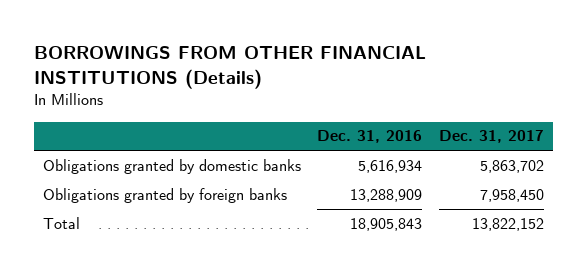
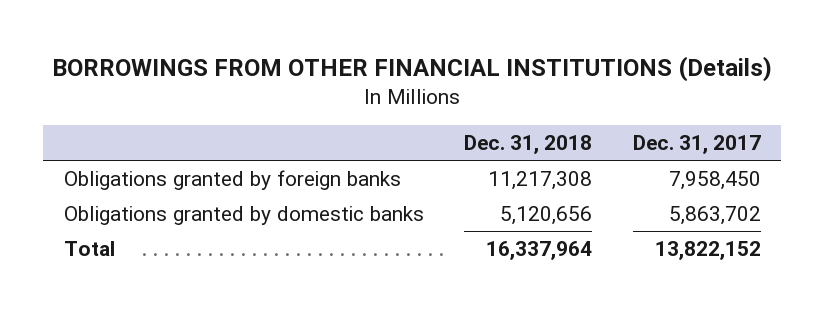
[317,130,423,144] Dec. 31, 2016 -> none
none -> [464,135,593,155] Dec. 31, 2018
[42,158,301,174] Obligations granted by domestic banks -> [63,205,424,225] Obligations granted by domestic banks

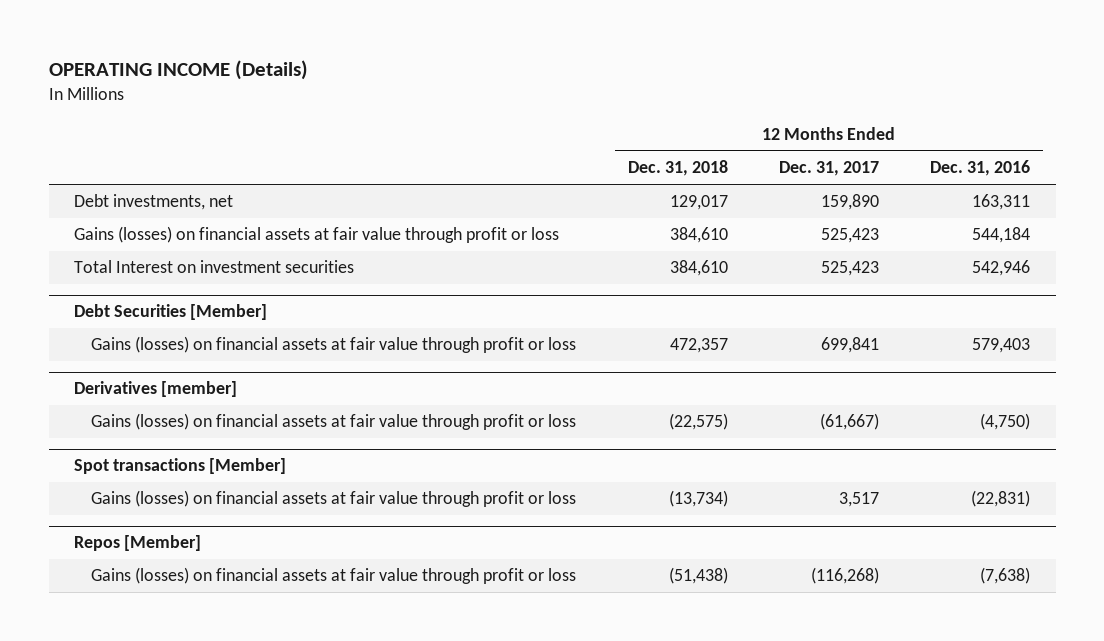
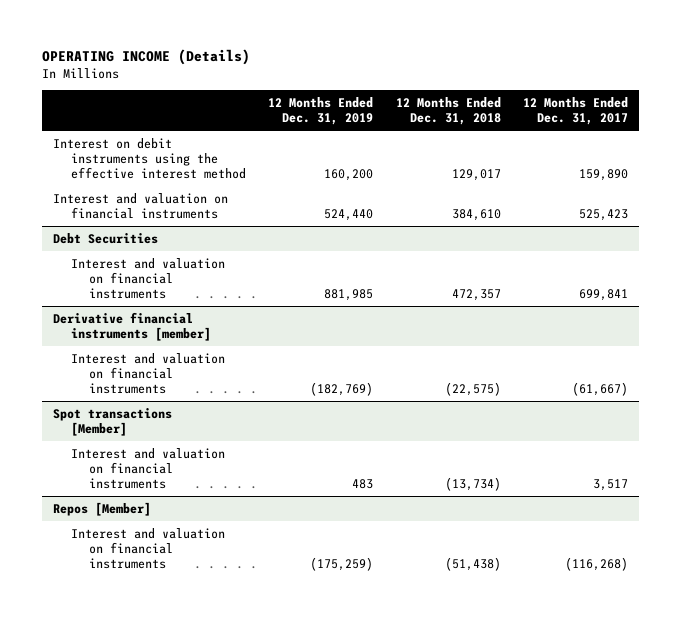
[930,160,1031,177] Dec. 31, 2016 -> none
none -> [268,96,374,126] 12 Months Ended Dec. 31, 2019
[74,226,560,244] Gains (losses) on financial assets at fair value through profit or loss -> none
[74,194,234,211] Debt investments, net -> [53,137,246,180] Interest on debit instruments using the effective interest method
[74,260,355,274] Total Interest on investment securities -> [53,192,229,219] Interest and valuation on financial instruments
[74,304,268,321] Debt Securities [Member] -> [53,232,159,244] Debt Securities
[91,336,577,354] Gains (losses) on financial assets at fair value through profit or loss -> [70,257,225,300] Interest and valuation on financial instruments
[74,381,238,398] Derivatives [member] -> [53,311,211,341] Derivative financial instruments [member]
[91,413,577,431] Gains (losses) on financial assets at fair value through profit or loss -> [70,352,225,395] Interest and valuation on financial instruments
[91,490,577,508] Gains (losses) on financial assets at fair value through profit or loss -> [70,447,225,490] Interest and valuation on financial instruments
[91,567,577,585] Gains (losses) on financial assets at fair value through profit or loss -> [70,527,225,570] Interest and valuation on financial instruments

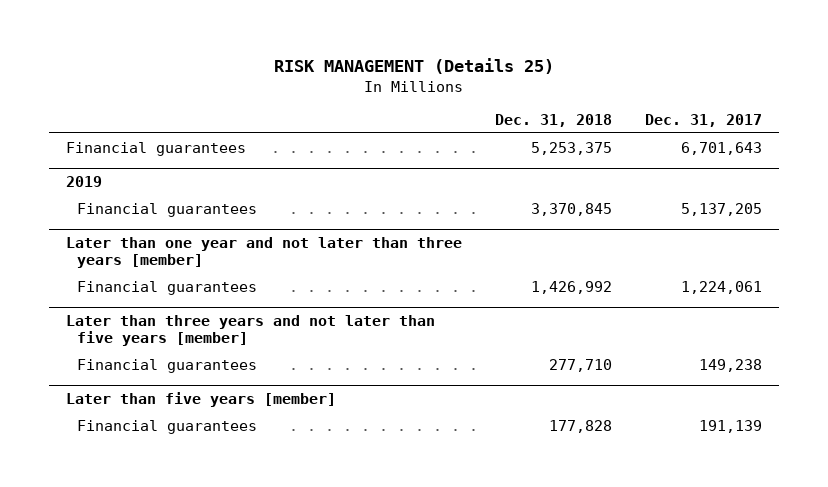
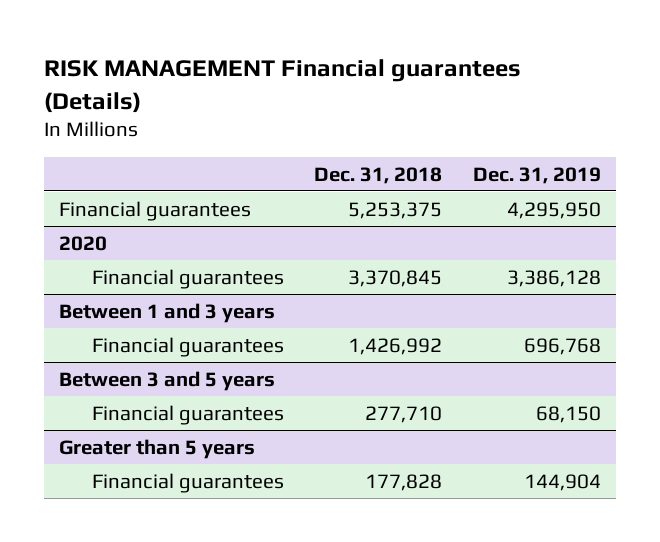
[274,57,555,74] RISK MANAGEMENT (Details 25) -> [44,59,522,113] RISK MANAGEMENT Financial guarantees (Details)
[645,113,763,127] Dec. 31, 2017 -> none
none -> [472,166,601,184] Dec. 31, 2019
[65,175,102,187] 2019 -> [59,235,108,251] 2020
[65,236,462,268] Later than one year and not later than three years [member] -> [59,302,276,323] Between 1 and 3 years
[65,314,435,346] Later than three years and not later than five years [member] -> [59,370,276,391] Between 3 and 5 years
[65,391,336,407] Later than five years [member] -> [59,438,256,459] Greater than 5 years

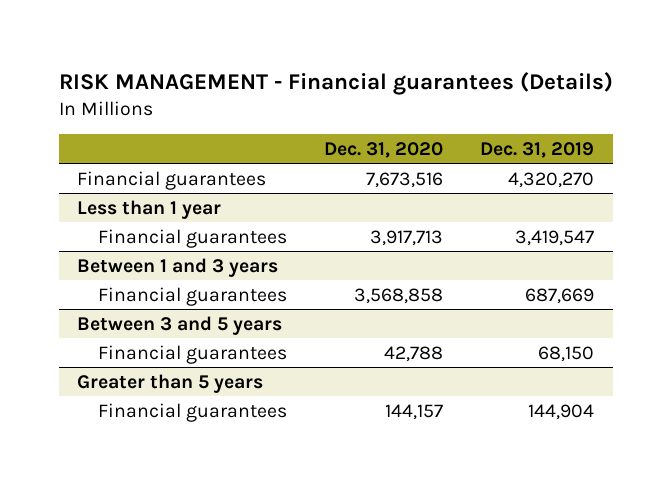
[44,59,522,113] RISK MANAGEMENT Financial guarantees (Details) -> [58,71,613,95] RISK MANAGEMENT - Financial guarantees (Details)
[314,166,443,184] Dec. 31, 2018 -> none
none -> [324,141,444,158] Dec. 31, 2020
[506,201,601,219] 4,295,950 -> [508,171,595,188] 4,320,270
[59,235,108,251] 2020 -> [77,199,222,219] Less than 1 year
[506,269,601,287] 3,386,128 -> [515,229,595,246] 3,419,547
[523,337,601,355] 696,768 -> [525,287,595,304] 687,669

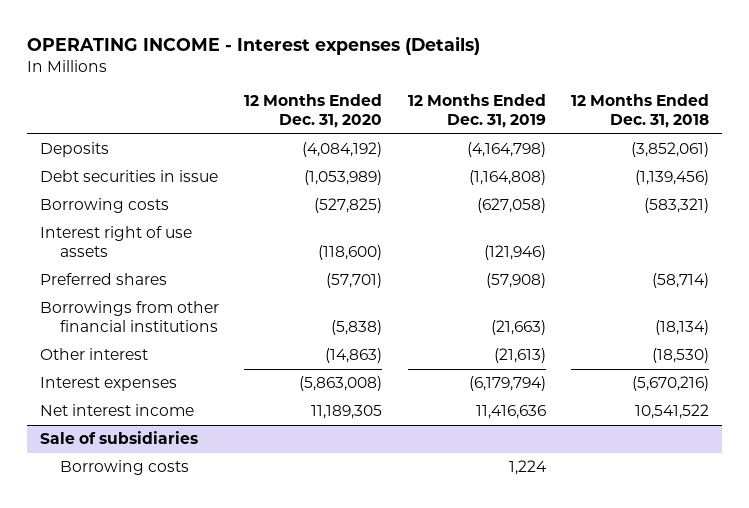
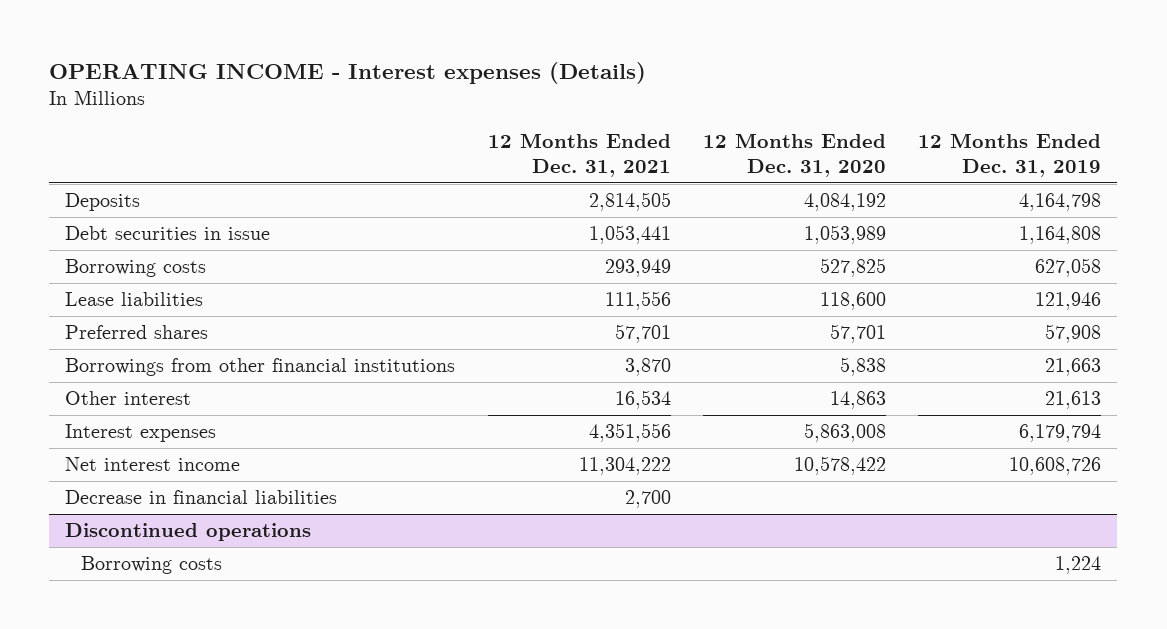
[571,94,710,128] 12 Months Ended Dec. 31, 2018 -> none
none -> [487,133,671,177] 12 Months Ended Dec. 31, 2021
[39,226,192,257] Interest right of use assets -> none
[302,142,383,158] (4,084,192) -> [803,193,886,212] 4,084,192
[466,142,546,158] (4,164,798) -> [1019,193,1102,212] 4,164,798
[304,170,383,186] (1,053,989) -> [803,225,886,245] 1,053,989
[468,170,546,186] (1,164,808) -> [1019,226,1102,245] 1,164,808
[314,198,383,214] (527,825) -> [819,258,886,278] 527,825
[476,198,546,214] (627,058) -> [1035,258,1102,278] 627,058
none -> [65,292,204,307] Lease liabilities
[326,273,383,289] (57,701) -> [829,324,886,344] 57,701
[485,273,546,289] (57,908) -> [1045,324,1102,344] 57,908
[331,319,383,335] (5,838) -> [839,357,886,377] 5,838
[490,319,546,335] (21,663) -> [1045,358,1102,377] 21,663
[325,348,383,364] (14,863) -> [829,391,886,410] 14,863
[493,348,546,364] (21,613) -> [1045,391,1102,410] 21,613
[299,376,383,392] (5,863,008) -> [803,423,886,443] 5,863,008
[468,376,546,392] (6,179,794) -> [1019,424,1102,443] 6,179,794
[311,405,383,420] 11,189,305 -> [793,456,886,476] 10,578,422
[475,405,546,420] 11,416,636 -> [1009,457,1102,476] 10,608,726
none -> [65,490,338,505] Decrease in financial liabilities
[39,431,198,445] Sale of subsidiaries -> [65,523,312,542] Discontinued operations

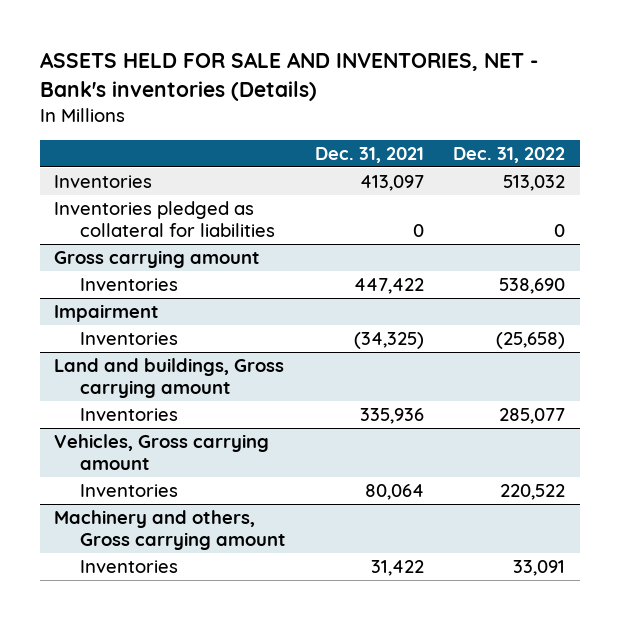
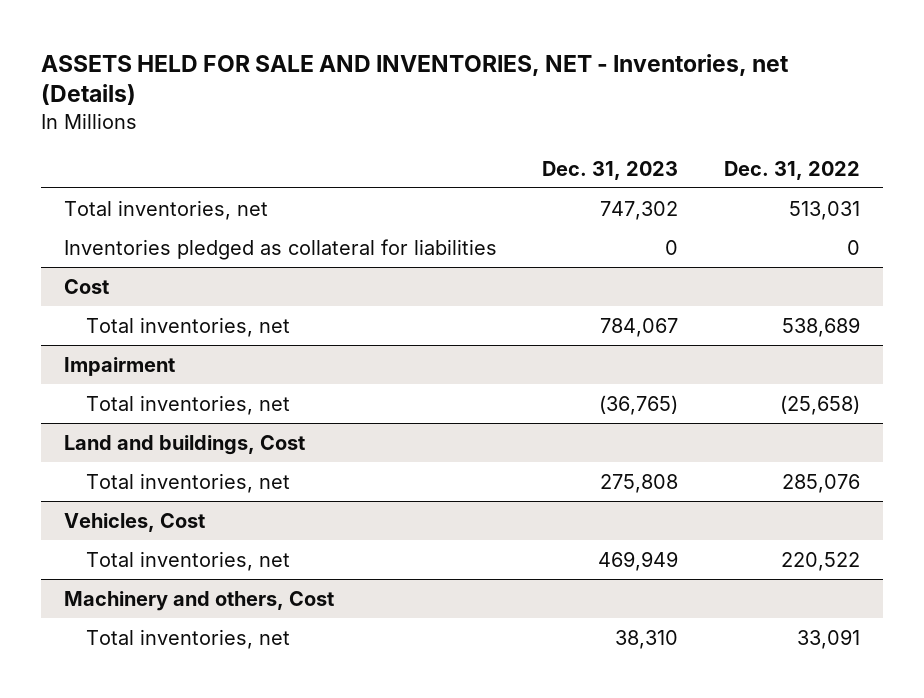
[39,52,538,101] ASSETS HELD FOR SALE AND INVENTORIES, NET - Bank's inventories (Details) -> [40,53,789,106] ASSETS HELD FOR SALE AND INVENTORIES, NET - Inventories, net (Details)
[315,146,425,163] Dec. 31, 2021 -> none
none -> [542,160,679,180] Dec. 31, 2023
[54,174,153,188] Inventories -> none
none -> [63,199,268,220] Total inventories, net
[80,277,179,291] Inventories -> none
[54,249,261,268] Gross carrying amount -> [63,278,109,294] Cost
none -> [85,316,290,337] Total inventories, net
[54,357,285,399] Land and buildings, Gross carrying amount -> none
[80,407,179,421] Inventories -> none
[54,433,270,471] Vehicles, Gross carrying amount -> none
[54,509,287,551] Machinery and others, Gross carrying amount -> none
[80,331,179,345] Inventories -> [85,394,290,415] Total inventories, net
none -> [63,434,305,455] Land and buildings, Cost
none -> [85,472,290,493] Total inventories, net
none -> [63,512,205,532] Vehicles, Cost
[80,483,179,497] Inventories -> [85,550,290,571] Total inventories, net
none -> [63,590,334,611] Machinery and others, Cost
[80,559,179,573] Inventories -> [85,628,290,649] Total inventories, net

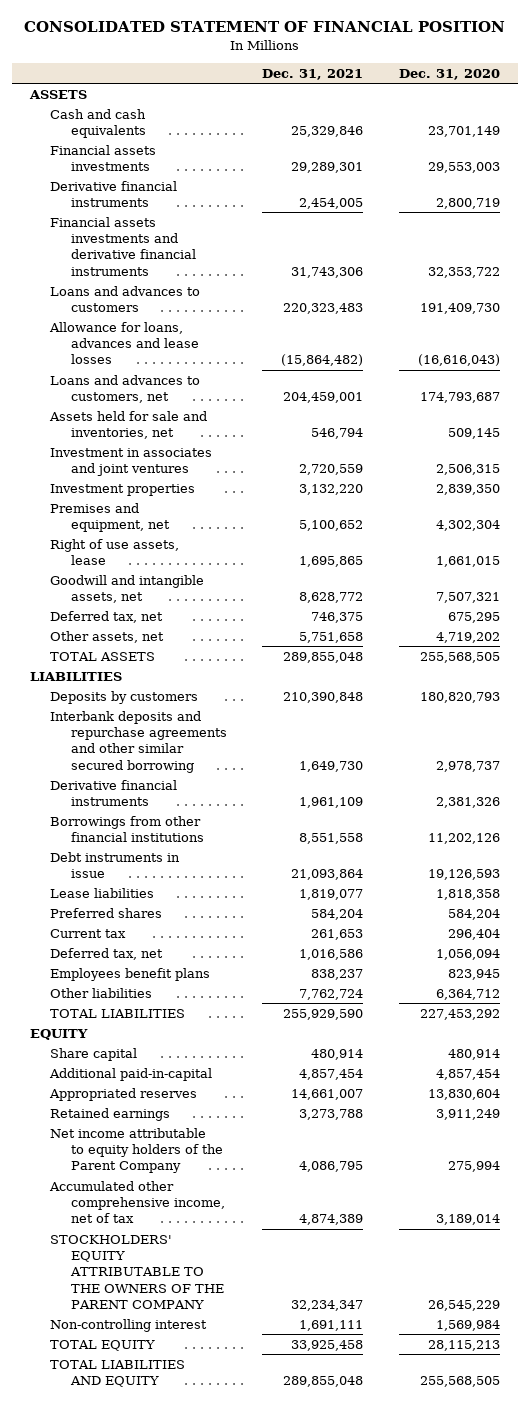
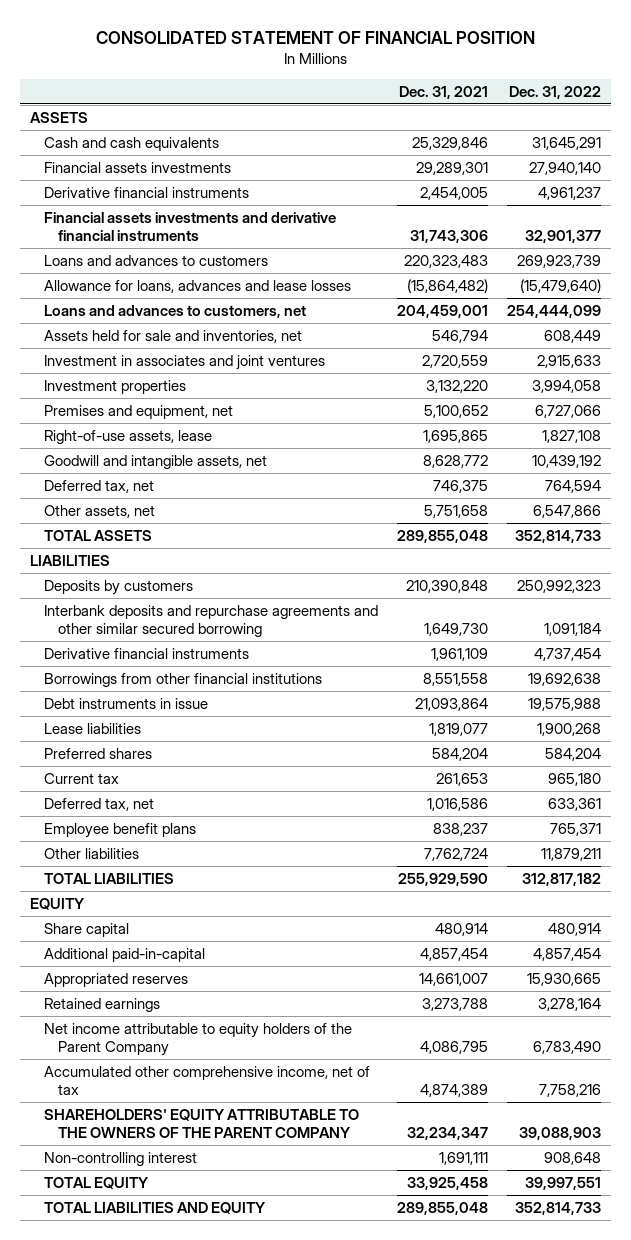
[398,69,500,81] Dec. 31, 2020 -> none
none -> [509,85,602,99] Dec. 31, 2022
[50,538,180,566] Right of use assets, lease -> [43,429,212,444] Right-of-use assets, lease
[50,967,211,981] Employees benefit plans -> [43,822,196,838] Employee benefit plans
[50,1234,224,1310] STOCKHOLDERS' EQUITY ATTRIBUTABLE TO THE OWNERS OF THE PARENT COMPANY -> [43,1108,359,1139] SHAREHOLDERS' EQUITY ATTRIBUTABLE TO THE OWNERS OF THE PARENT COMPANY

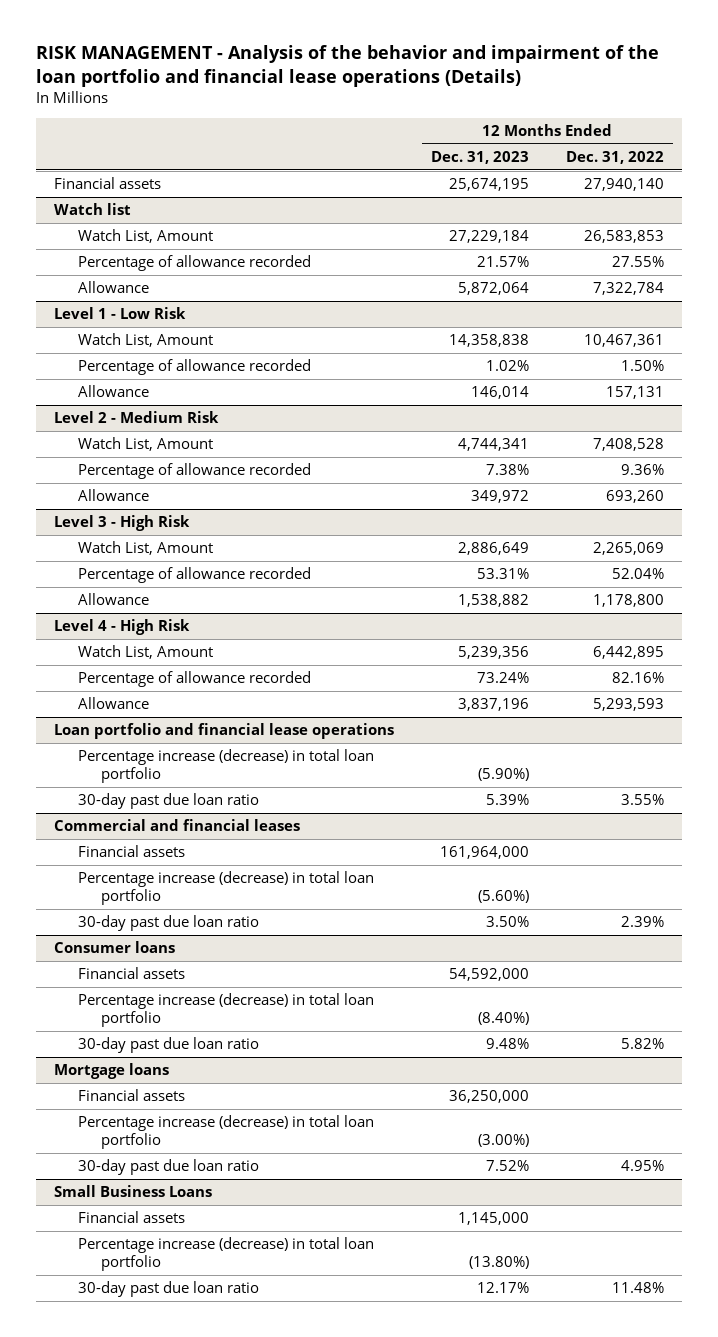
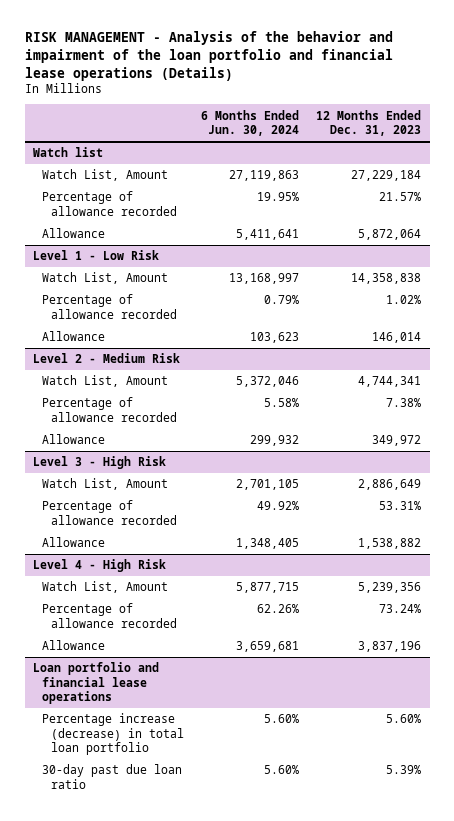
[565,151,664,165] Dec. 31, 2022 -> none
none -> [201,109,300,137] 6 Months Ended Jun. 30, 2024
[54,177,162,190] Financial assets -> none
[477,767,529,781] (5.90%) -> [386,714,422,724] 5.60%
[54,819,301,832] Commercial and financial leases -> none
[77,845,185,858] Financial assets -> none
[77,871,374,905] Percentage increase (decrease) in total loan portfolio -> none
[77,915,259,932] 30-day past due loan ratio -> none
[54,941,176,954] Consumer loans -> none
[77,967,185,980] Financial assets -> none
[77,993,374,1027] Percentage increase (decrease) in total loan portfolio -> none
[77,1037,259,1054] 30-day past due loan ratio -> none
[54,1063,170,1080] Mortgage loans -> none
[77,1089,185,1102] Financial assets -> none
[77,1115,374,1149] Percentage increase (decrease) in total loan portfolio -> none
[77,1159,259,1176] 30-day past due loan ratio -> none
[54,1185,213,1198] Small Business Loans -> none
[77,1211,185,1224] Financial assets -> none
[77,1237,374,1271] Percentage increase (decrease) in total loan portfolio -> none
[77,1281,259,1298] 30-day past due loan ratio -> none

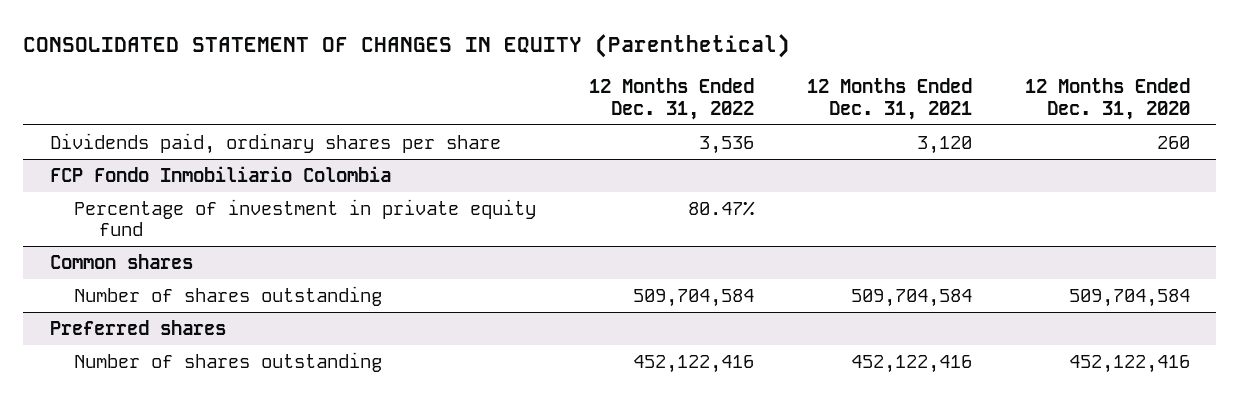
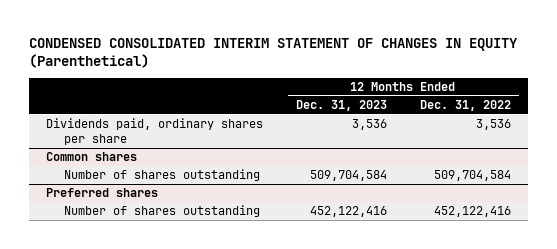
[23,34,791,59] CONSOLIDATED STATEMENT OF CHANGES IN EQUITY (Parenthetical) -> [29,37,519,69] CONDENSED CONSOLIDATED INTERIM STATEMENT OF CHANGES IN EQUITY (Parenthetical)
[806,78,972,120] 12 Months Ended Dec. 31, 2021 -> none
[1024,78,1190,120] 12 Months Ended Dec. 31, 2020 -> none
none -> [295,100,387,112] Dec. 31, 2023
[49,165,391,182] FCP Fondo Inmobiliario Colombia -> none
[74,198,537,237] Percentage of investment in private equity fund -> none

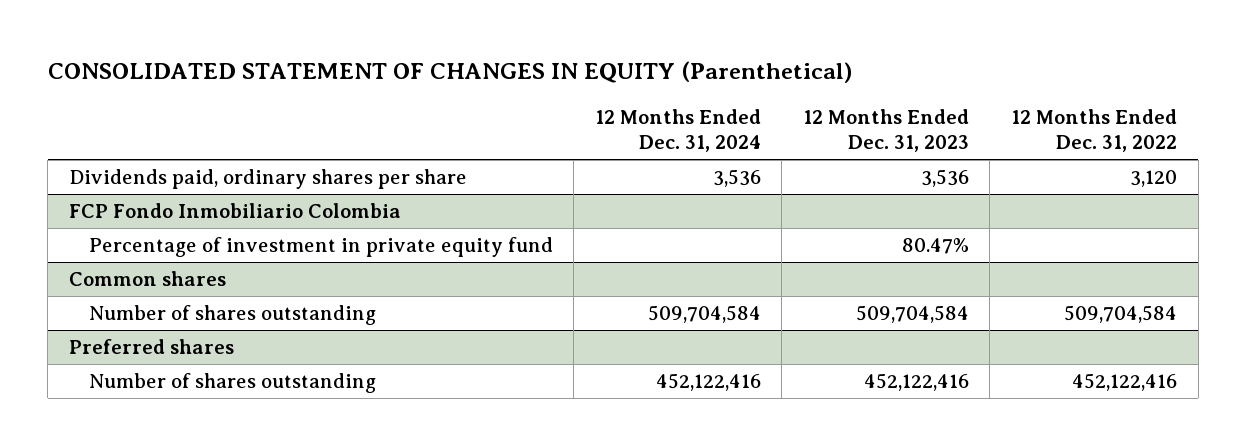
[29,37,519,69] CONDENSED CONSOLIDATED INTERIM STATEMENT OF CHANGES IN EQUITY (Parenthetical) -> [47,61,852,84] CONSOLIDATED STATEMENT OF CHANGES IN EQUITY (Parenthetical)
none -> [594,109,761,152] 12 Months Ended Dec. 31, 2024
[476,119,512,131] 3,536 -> [1130,170,1178,188] 3,120
none -> [68,203,401,219] FCP Fondo Inmobiliario Colombia
none -> [88,237,553,258] Percentage of investment in private equity fund

